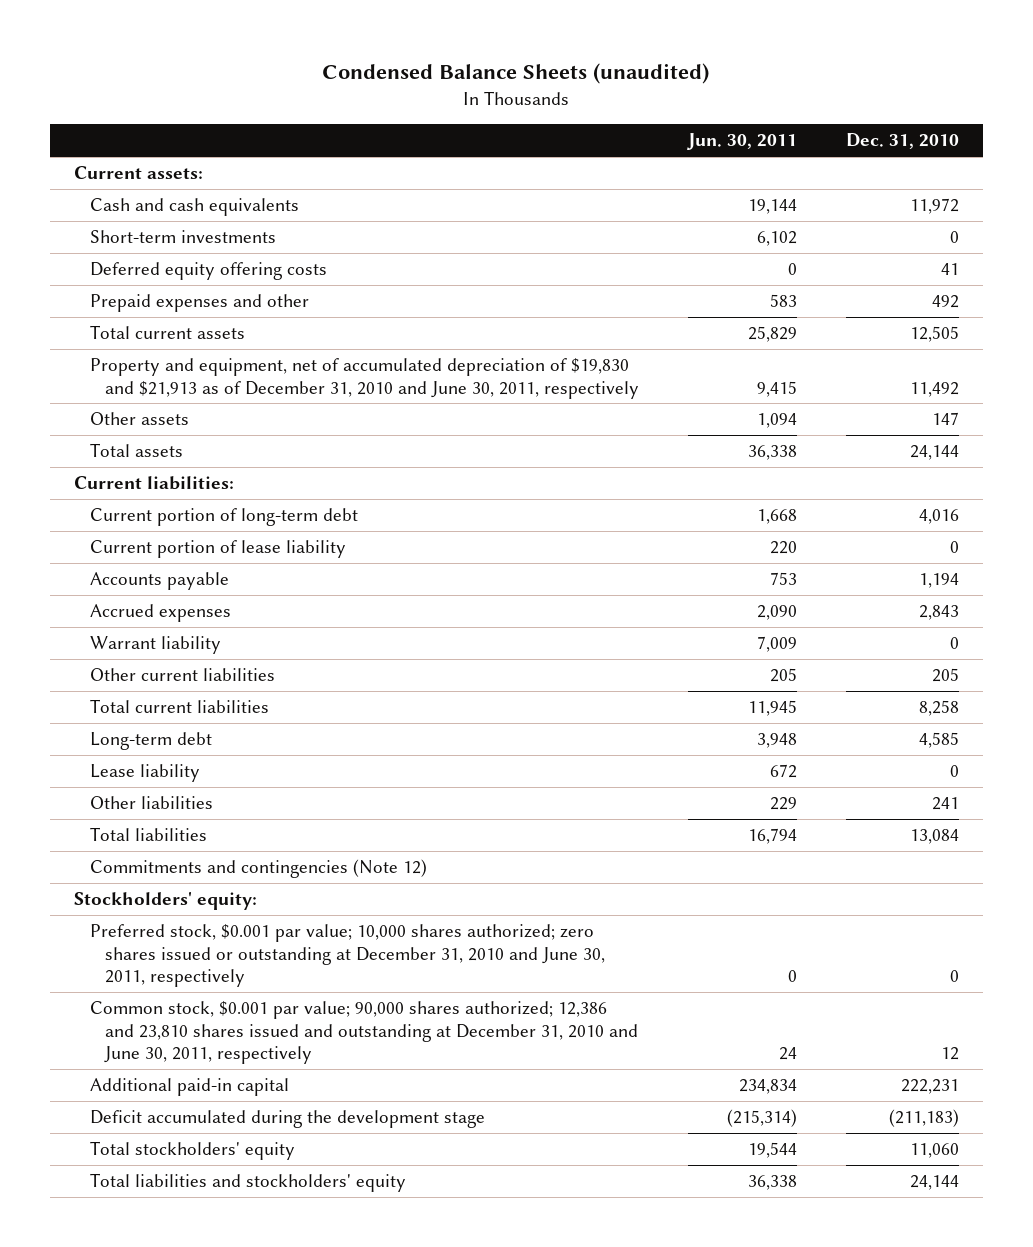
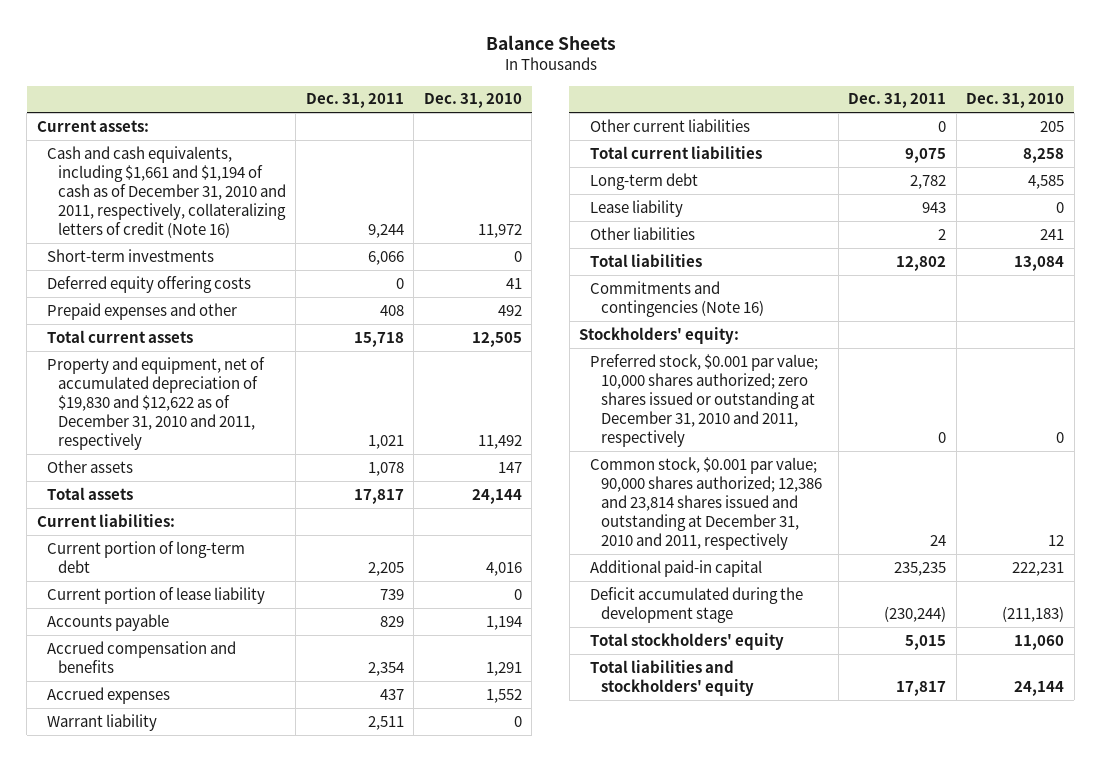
[322,63,710,85] Condensed Balance Sheets (unaudited) -> [485,35,616,51] Balance Sheets
[686,133,797,151] Jun. 30, 2011 -> none
none -> [305,93,404,109] Dec. 31, 2011
[89,198,299,217] Cash and cash equivalents -> [47,145,286,239] Cash and cash equivalents, including $1,661 and $1,194 of cash as of December 31, 2010 and 2011, respectively, collateralizing letters of credit (Note 16)
[89,358,639,399] Property and equipment, net of accumulated depreciation of $19,830 and $21,913 as of December 31, 2010 and June 30, 2011, respectively -> [47,356,266,451] Property and equipment, net of accumulated depreciation of $19,830 and $12,622 as of December 31, 2010 and 2011, respectively
none -> [47,640,237,673] Accrued compensation and benefits
[918,605,959,621] 2,843 -> [485,688,522,703] 1,552
[89,859,427,879] Commitments and contingencies (Note 12) -> [589,280,764,317] Commitments and contingencies (Note 16)
[89,924,605,987] Preferred stock, $0.001 par value; 10,000 shares authorized; zero shares issued or outstanding at December 31, 2010 and June 30, 2011, respectively -> [589,353,818,448] Preferred stock, $0.001 par value; 10,000 shares authorized; zero shares issued or outstanding at December 31, 2010 and 2011, respectively
[89,1001,638,1064] Common stock, $0.001 par value; 90,000 shares authorized; 12,386 and 23,810 shares issued and outstanding at December 31, 2010 and June 30, 2011, respectively -> [589,456,822,551] Common stock, $0.001 par value; 90,000 shares authorized; 12,386 and 23,814 shares issued and outstanding at December 31, 2010 and 2011, respectively

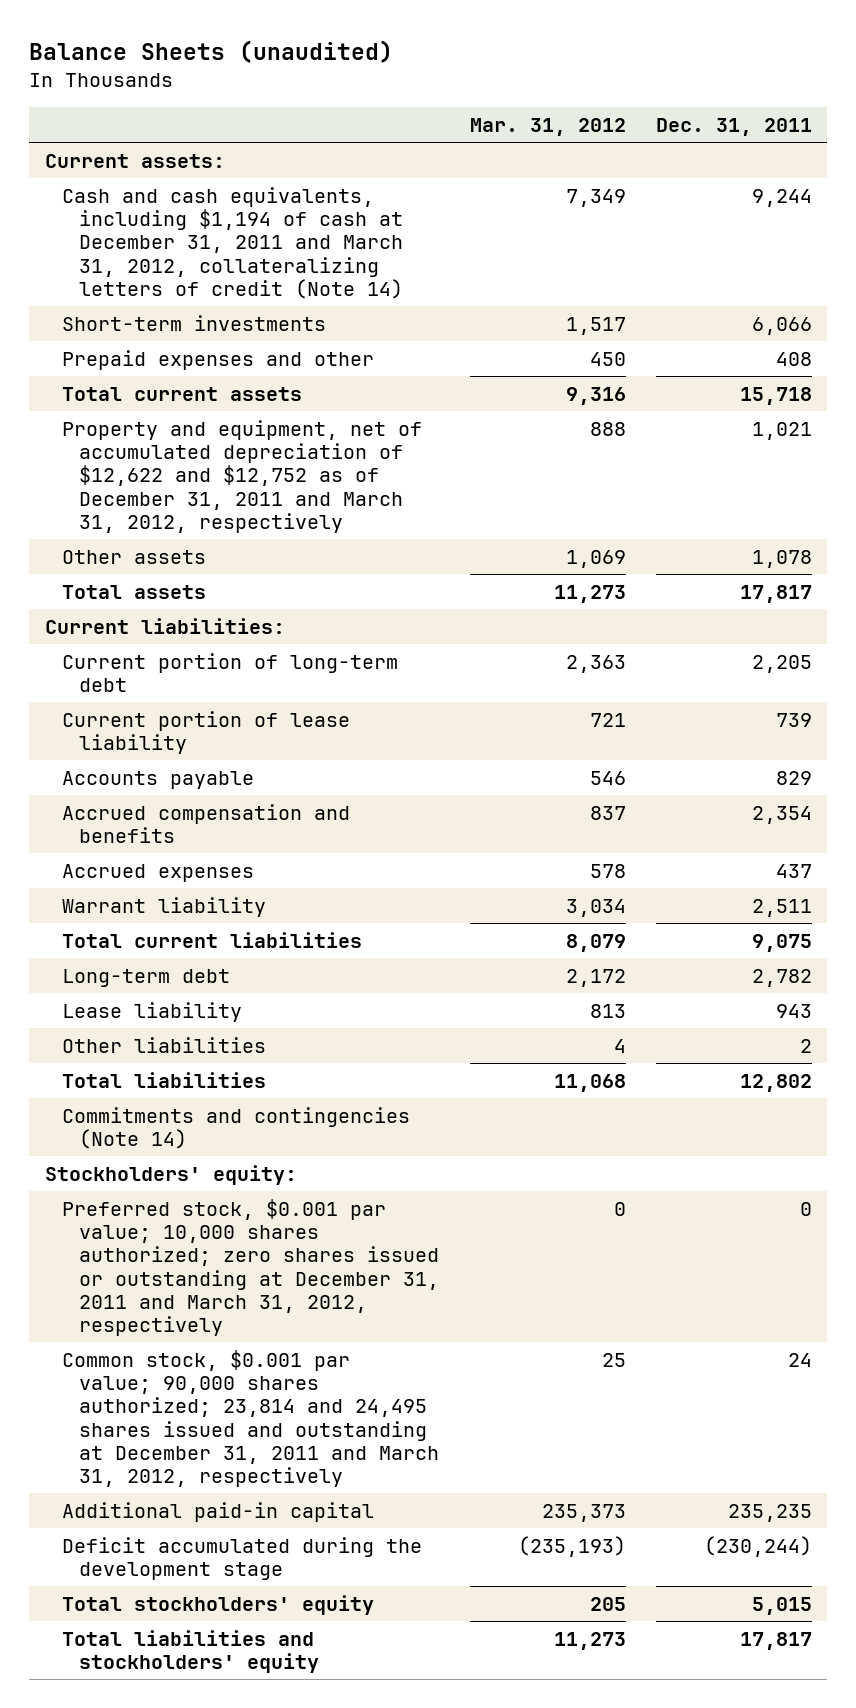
[485,35,616,51] Balance Sheets -> [29,40,394,64] Balance Sheets (unaudited)
[423,93,522,109] Dec. 31, 2010 -> none
none -> [469,118,626,137] Mar. 31, 2012
[47,145,286,239] Cash and cash equivalents, including $1,661 and $1,194 of cash as of December 31, 2010 and 2011, respectively, collateralizing letters of credit (Note 16) -> [61,186,404,299] Cash and cash equivalents, including $1,194 of cash at December 31, 2011 and March 31, 2012, collateralizing letters of credit (Note 14)
[47,275,252,293] Deferred equity offering costs -> none
[47,356,266,451] Property and equipment, net of accumulated depreciation of $19,830 and $12,622 as of December 31, 2010 and 2011, respectively -> [61,419,422,533] Property and equipment, net of accumulated depreciation of $12,622 and $12,752 as of December 31, 2011 and March 31, 2012, respectively
[589,118,750,132] Other current liabilities -> none
[589,280,764,317] Commitments and contingencies (Note 16) -> [61,1106,410,1150] Commitments and contingencies (Note 14)
[589,353,818,448] Preferred stock, $0.001 par value; 10,000 shares authorized; zero shares issued or outstanding at December 31, 2010 and 2011, respectively -> [61,1198,440,1337] Preferred stock, $0.001 par value; 10,000 shares authorized; zero shares issued or outstanding at December 31, 2011 and March 31, 2012, respectively
[589,456,822,551] Common stock, $0.001 par value; 90,000 shares authorized; 12,386 and 23,814 shares issued and outstanding at December 31, 2010 and 2011, respectively -> [61,1349,440,1488] Common stock, $0.001 par value; 90,000 shares authorized; 23,814 and 24,495 shares issued and outstanding at December 31, 2011 and March 31, 2012, respectively

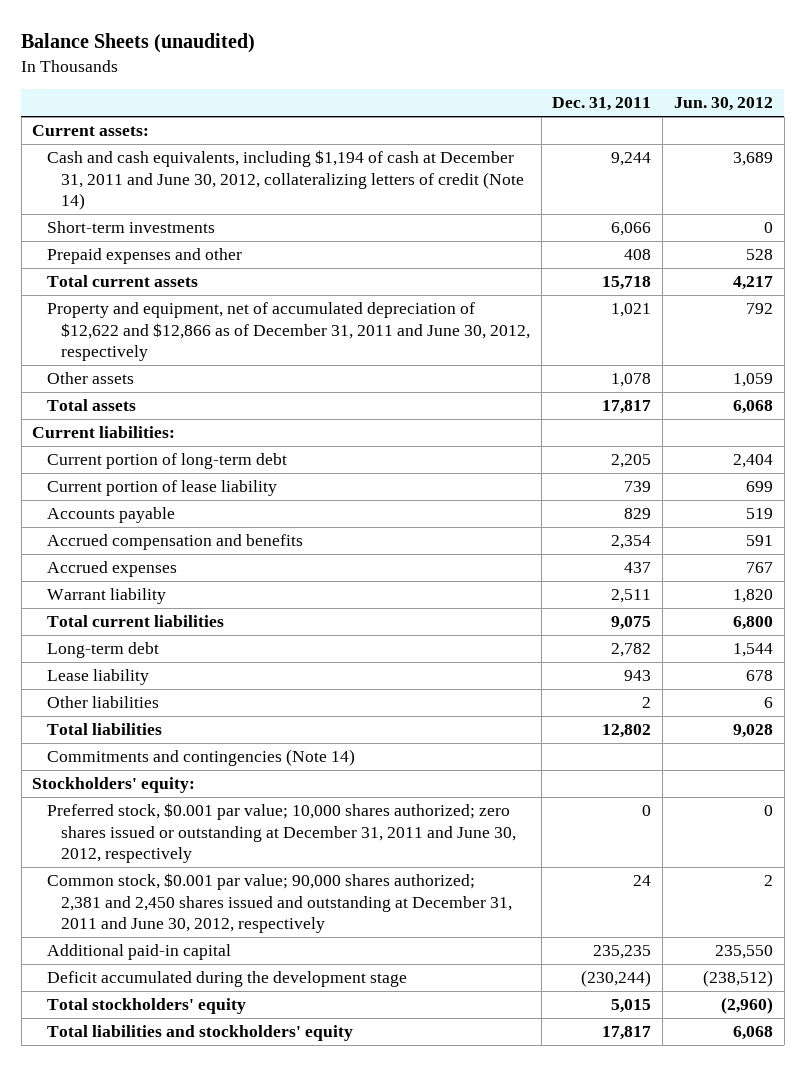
[469,118,626,137] Mar. 31, 2012 -> none
none -> [674,97,774,112] Jun. 30, 2012
[61,186,404,299] Cash and cash equivalents, including $1,194 of cash at December 31, 2011 and March 31, 2012, collateralizing letters of credit (Note 14) -> [46,150,524,210] Cash and cash equivalents, including $1,194 of cash at December 31, 2011 and June 30, 2012, collateralizing letters of credit (Note 14)
[61,419,422,533] Property and equipment, net of accumulated depreciation of $12,622 and $12,752 as of December 31, 2011 and March 31, 2012, respectively -> [46,302,530,361] Property and equipment, net of accumulated depreciation of $12,622 and $12,866 as of December 31, 2011 and June 30, 2012, respectively
[61,1198,440,1337] Preferred stock, $0.001 par value; 10,000 shares authorized; zero shares issued or outstanding at December 31, 2011 and March 31, 2012, respectively -> [46,803,516,863] Preferred stock, $0.001 par value; 10,000 shares authorized; zero shares issued or outstanding at December 31, 2011 and June 30, 2012, respectively
[61,1349,440,1488] Common stock, $0.001 par value; 90,000 shares authorized; 23,814 and 24,495 shares issued and outstanding at December 31, 2011 and March 31, 2012, respectively -> [46,873,512,933] Common stock, $0.001 par value; 90,000 shares authorized; 2,381 and 2,450 shares issued and outstanding at December 31, 2011 and June 30, 2012, respectively

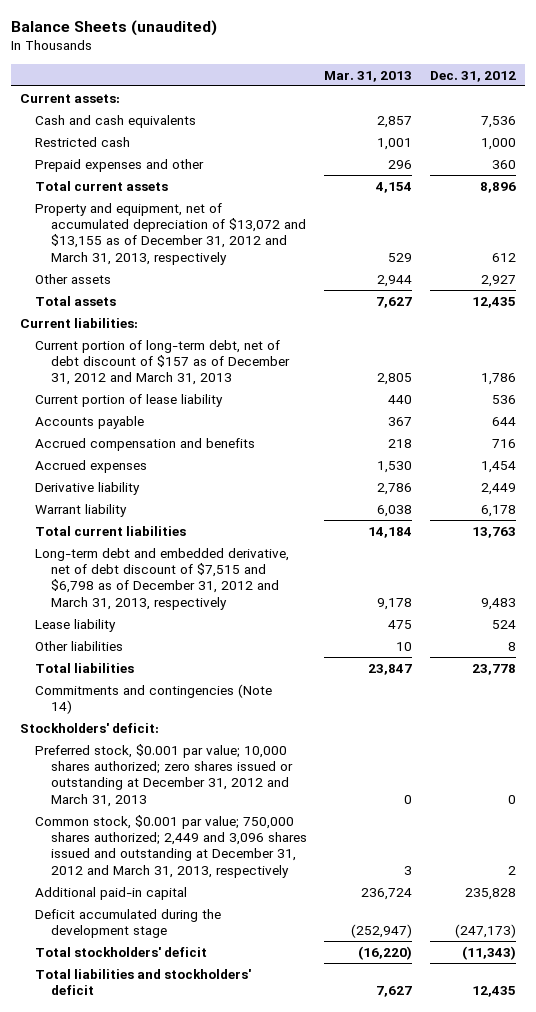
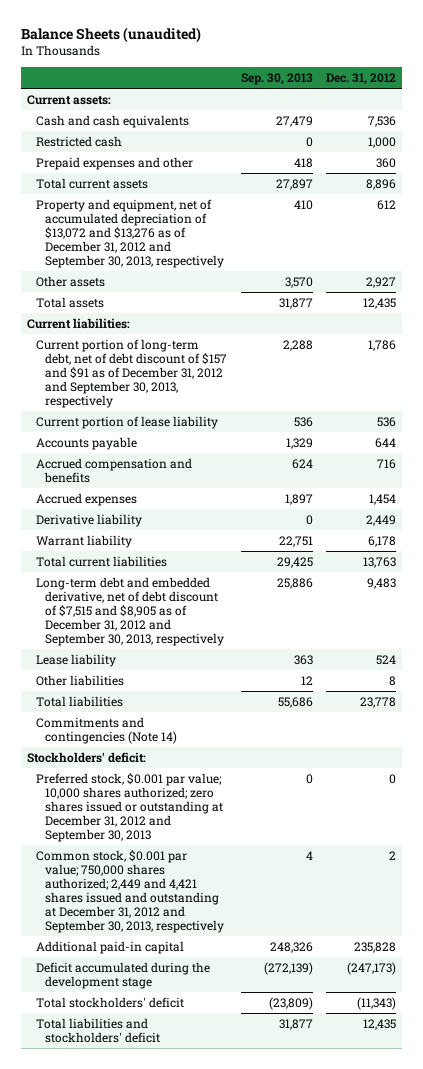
[324,70,413,82] Mar. 31, 2013 -> none
none -> [240,72,313,85] Sep. 30, 2013
[35,202,307,265] Property and equipment, net of accumulated depreciation of $13,072 and $13,155 as of December 31, 2012 and March 31, 2013, respectively -> [36,198,225,268] Property and equipment, net of accumulated depreciation of $13,072 and $13,276 as of December 31, 2012 and September 30, 2013, respectively
[35,339,291,386] Current portion of long-term debt, net of debt discount of $157 as of December 31, 2012 and March 31, 2013 -> [36,338,228,408] Current portion of long-term debt, net of debt discount of $157 and $91 as of December 31, 2012 and September 30, 2013, respectively
[35,547,290,610] Long-term debt and embedded derivative, net of debt discount of $7,515 and $6,798 as of December 31, 2012 and March 31, 2013, respectively -> [36,576,225,646] Long-term debt and embedded derivative, net of debt discount of $7,515 and $8,905 as of December 31, 2012 and September 30, 2013, respectively
[35,743,294,807] Preferred stock, $0.001 par value; 10,000 shares authorized; zero shares issued or outstanding at December 31, 2012 and March 31, 2013 -> [36,772,224,842] Preferred stock, $0.001 par value; 10,000 shares authorized; zero shares issued or outstanding at December 31, 2012 and September 30, 2013
[35,814,308,878] Common stock, $0.001 par value; 750,000 shares authorized; 2,449 and 3,096 shares issued and outstanding at December 31, 2012 and March 31, 2013, respectively -> [36,849,225,933] Common stock, $0.001 par value; 750,000 shares authorized; 2,449 and 4,421 shares issued and outstanding at December 31, 2012 and September 30, 2013, respectively

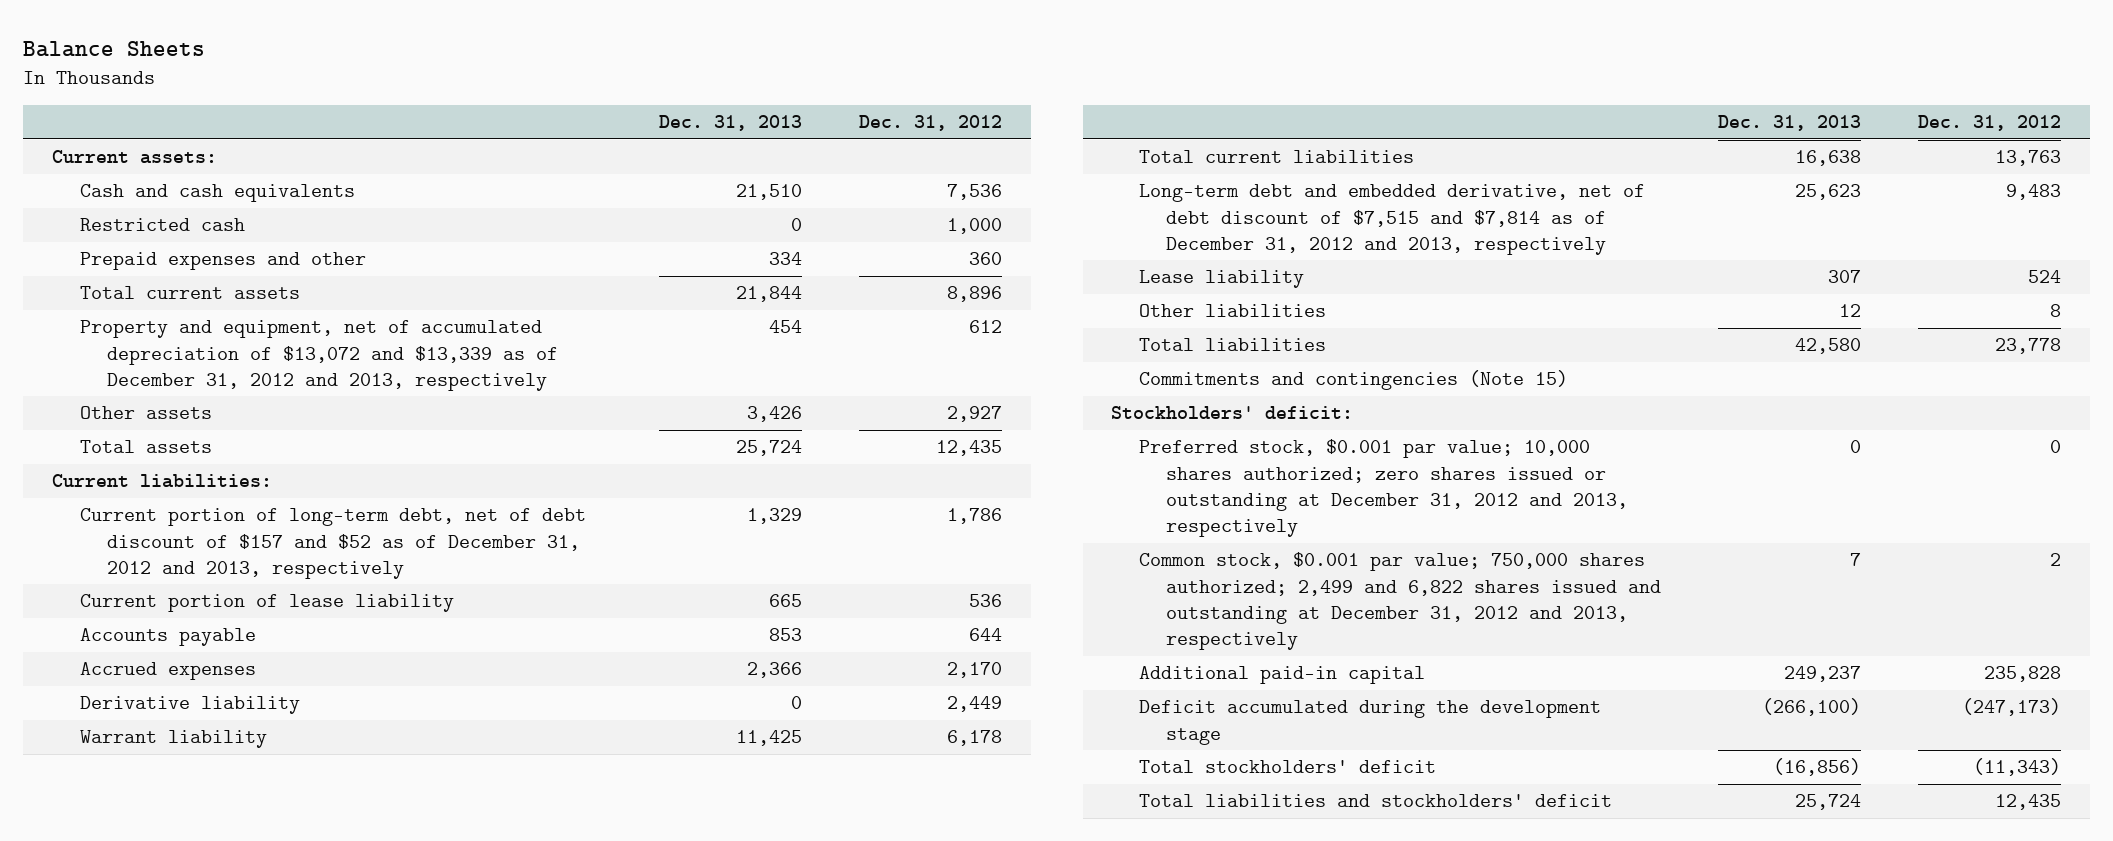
[20,27,201,44] Balance Sheets (unaudited) -> [23,40,206,57] Balance Sheets
[240,72,313,85] Sep. 30, 2013 -> none
none -> [659,115,803,132] Dec. 31, 2013
[36,198,225,268] Property and equipment, net of accumulated depreciation of $13,072 and $13,276 as of December 31, 2012 and September 30, 2013, respectively -> [79,320,559,391] Property and equipment, net of accumulated depreciation of $13,072 and $13,339 as of December 31, 2012 and 2013, respectively
[36,338,228,408] Current portion of long-term debt, net of debt discount of $157 and $91 as of December 31, 2012 and September 30, 2013, respectively -> [79,508,586,579] Current portion of long-term debt, net of debt discount of $157 and $52 as of December 31, 2012 and 2013, respectively
[36,457,193,483] Accrued compensation and benefits -> none
[368,493,396,505] 1,454 -> [947,662,1003,679] 2,170
[36,576,225,646] Long-term debt and embedded derivative, net of debt discount of $7,515 and $8,905 as of December 31, 2012 and September 30, 2013, respectively -> [1138,184,1645,255] Long-term debt and embedded derivative, net of debt discount of $7,515 and $7,814 as of December 31, 2012 and 2013, respectively
[36,716,178,744] Commitments and contingencies (Note 14) -> [1138,370,1568,391] Commitments and contingencies (Note 15)
[36,772,224,842] Preferred stock, $0.001 par value; 10,000 shares authorized; zero shares issued or outstanding at December 31, 2012 and September 30, 2013 -> [1138,439,1629,538] Preferred stock, $0.001 par value; 10,000 shares authorized; zero shares issued or outstanding at December 31, 2012 and 2013, respectively
[36,849,225,933] Common stock, $0.001 par value; 750,000 shares authorized; 2,449 and 4,421 shares issued and outstanding at December 31, 2012 and September 30, 2013, respectively -> [1138,552,1662,651] Common stock, $0.001 par value; 750,000 shares authorized; 2,499 and 6,822 shares issued and outstanding at December 31, 2012 and 2013, respectively

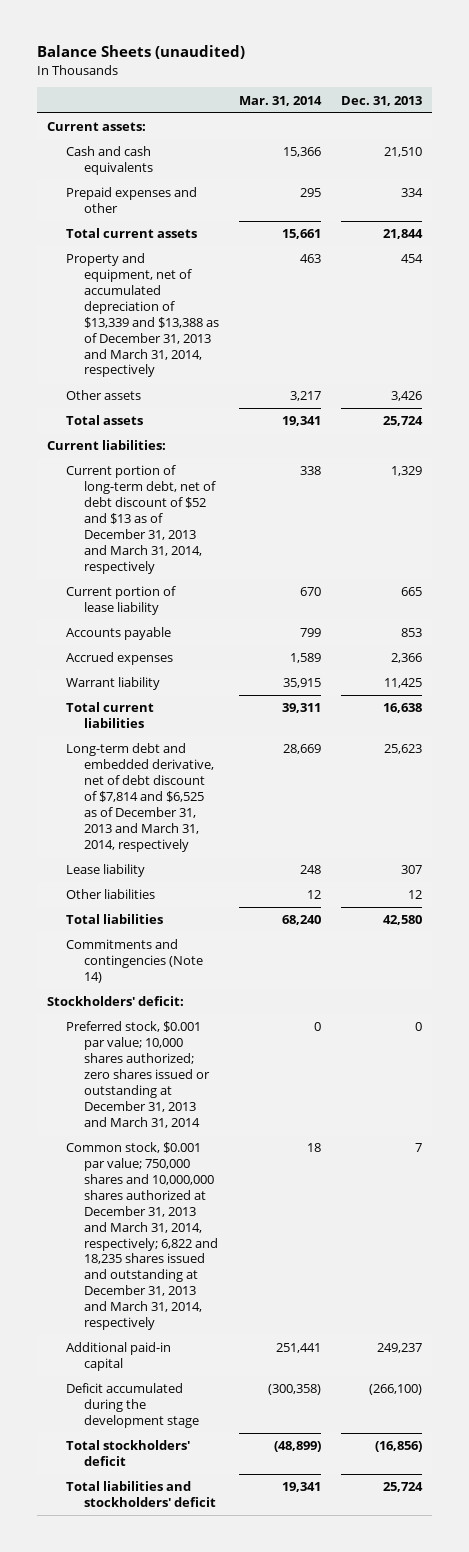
[23,40,206,57] Balance Sheets -> [37,45,246,60] Balance Sheets (unaudited)
[859,115,1003,132] Dec. 31, 2012 -> none
none -> [238,95,322,106] Mar. 31, 2014
[79,218,245,232] Restricted cash -> none
[79,320,559,391] Property and equipment, net of accumulated depreciation of $13,072 and $13,339 as of December 31, 2012 and 2013, respectively -> [65,253,220,378] Property and equipment, net of accumulated depreciation of $13,339 and $13,388 as of December 31, 2013 and March 31, 2014, respectively
[79,508,586,579] Current portion of long-term debt, net of debt discount of $157 and $52 as of December 31, 2012 and 2013, respectively -> [65,465,217,574] Current portion of long-term debt, net of debt discount of $52 and $13 as of December 31, 2013 and March 31, 2014, respectively
[79,696,300,715] Derivative liability -> none
[1138,184,1645,255] Long-term debt and embedded derivative, net of debt discount of $7,515 and $7,814 as of December 31, 2012 and 2013, respectively -> [65,743,215,852] Long-term debt and embedded derivative, net of debt discount of $7,814 and $6,525 as of December 31, 2013 and March 31, 2014, respectively
[1138,370,1568,391] Commitments and contingencies (Note 15) -> [65,939,204,984] Commitments and contingencies (Note 14)
[1138,439,1629,538] Preferred stock, $0.001 par value; 10,000 shares authorized; zero shares issued or outstanding at December 31, 2012 and 2013, respectively -> [65,1021,211,1128] Preferred stock, $0.001 par value; 10,000 shares authorized; zero shares issued or outstanding at December 31, 2013 and March 31, 2014
[1138,552,1662,651] Common stock, $0.001 par value; 750,000 shares authorized; 2,499 and 6,822 shares issued and outstanding at December 31, 2012 and 2013, respectively -> [65,1142,219,1330] Common stock, $0.001 par value; 750,000 shares and 10,000,000 shares authorized at December 31, 2013 and March 31, 2014, respectively; 6,822 and 18,235 shares issued and outstanding at December 31, 2013 and March 31, 2014, respectively

